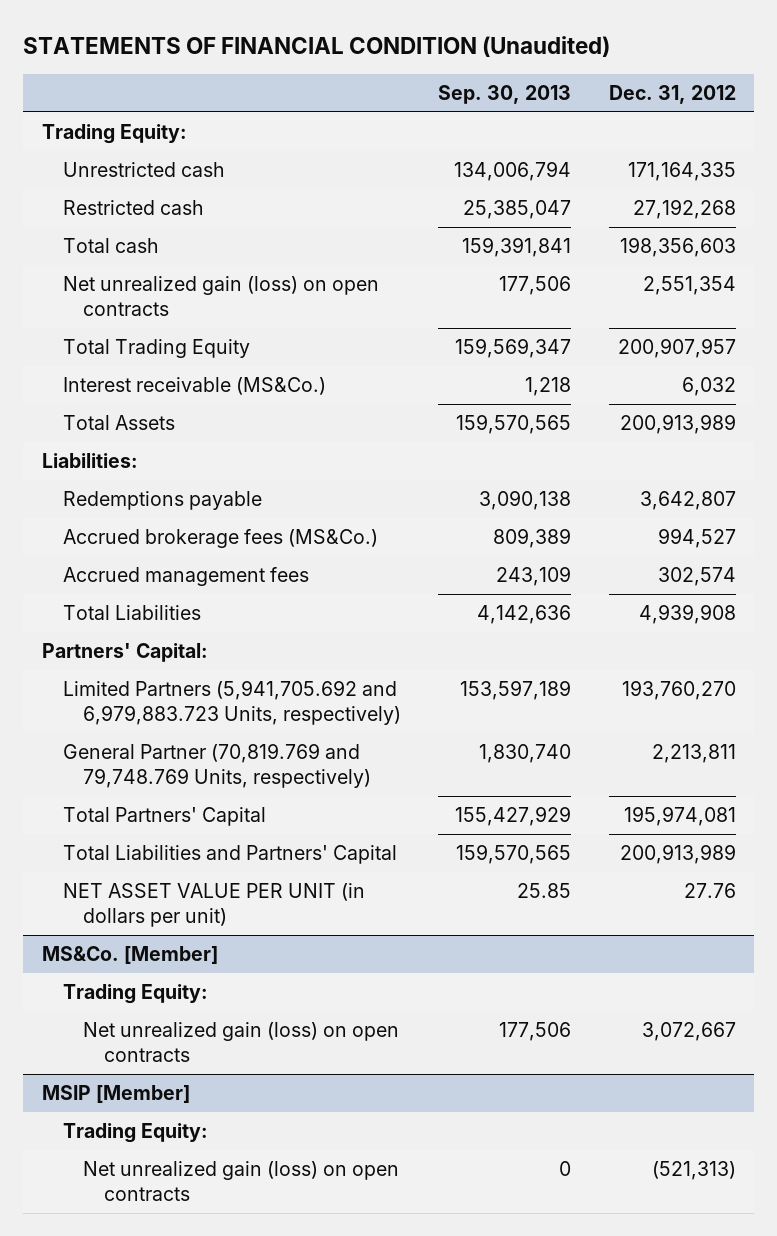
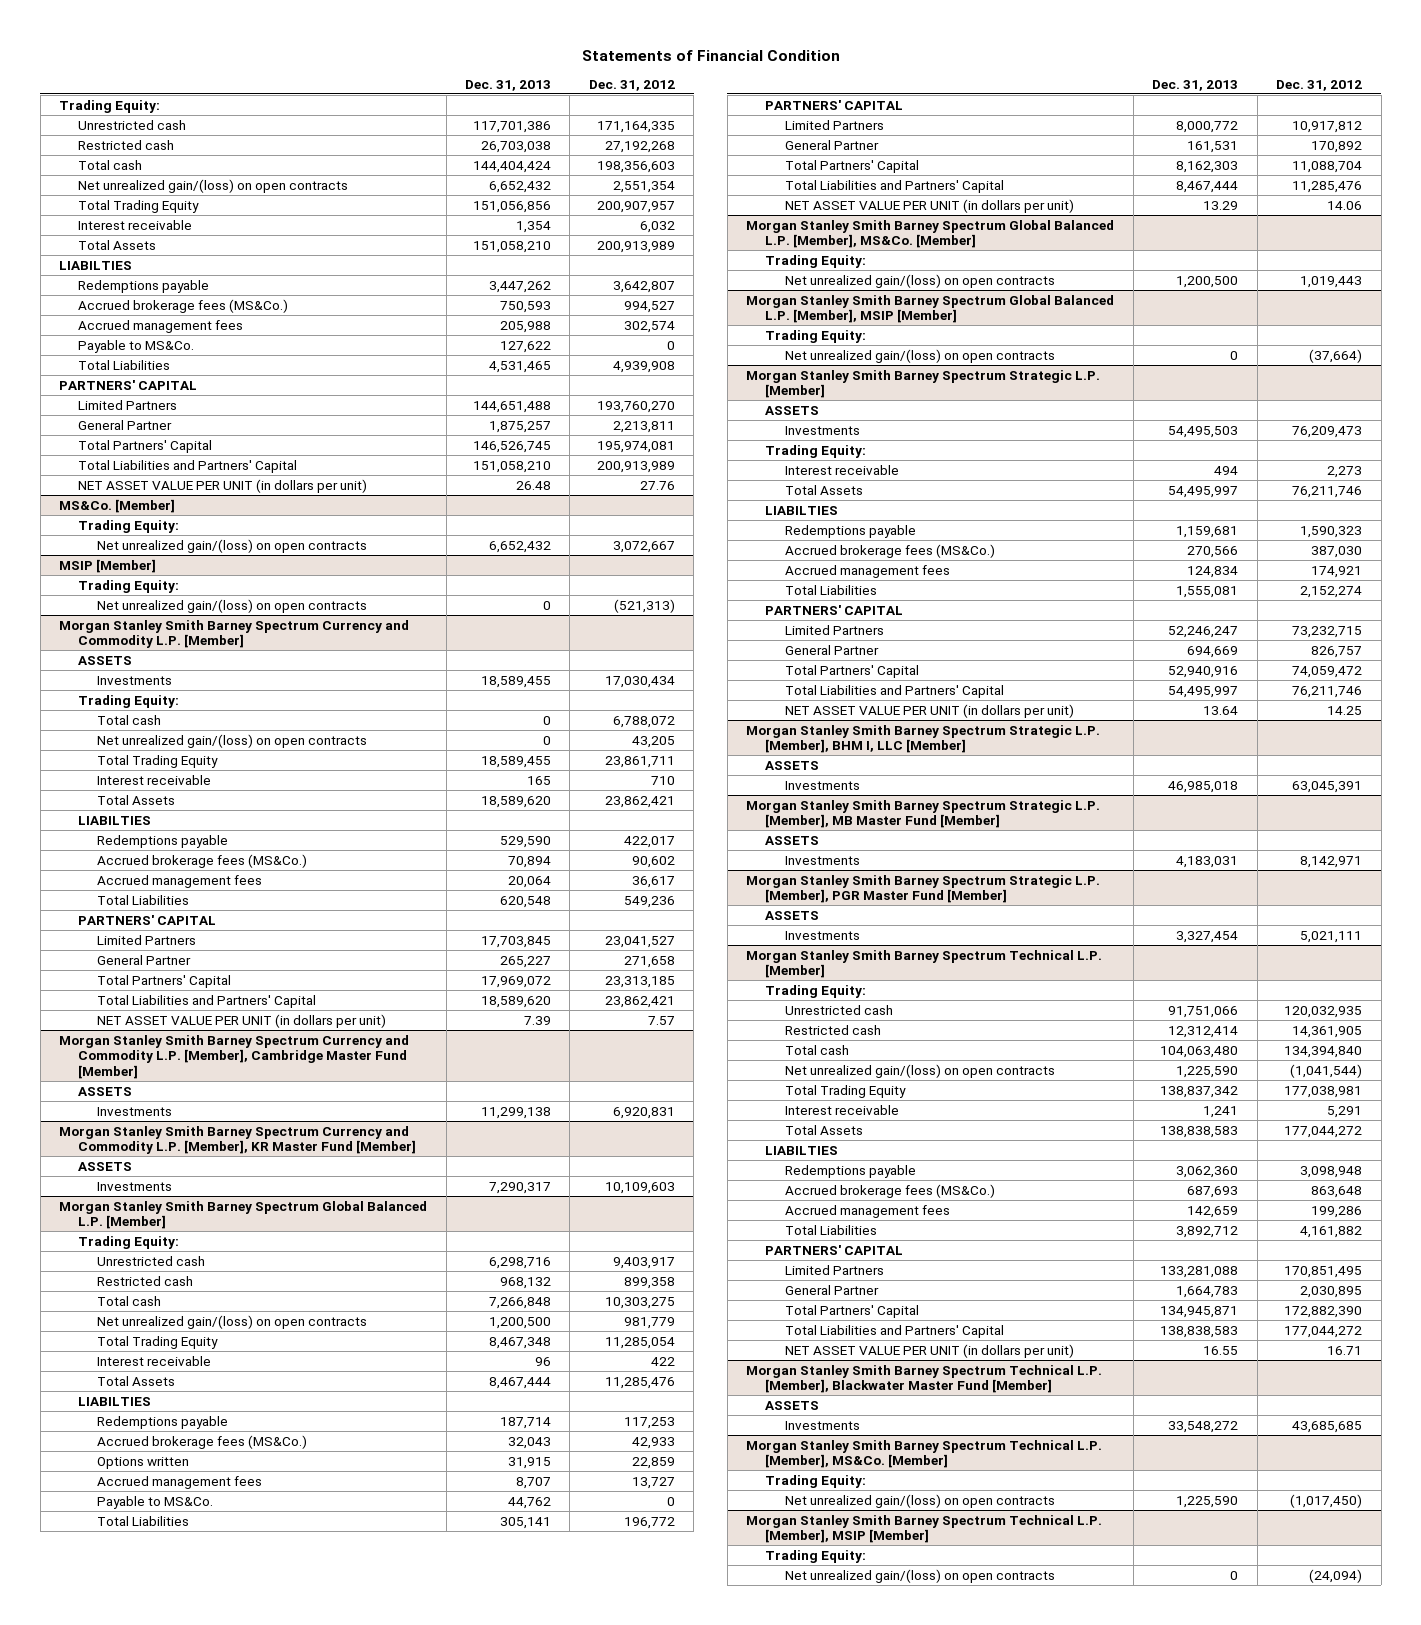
[23,35,611,57] STATEMENTS OF FINANCIAL CONDITION (Unaudited) -> [581,49,840,61] Statements of Financial Condition
[438,84,572,104] Sep. 30, 2013 -> none
none -> [464,79,551,91] Dec. 31, 2013
[62,276,379,316] Net unrealized gain (loss) on open contracts -> [78,178,349,193] Net unrealized gain/(loss) on open contracts
[62,377,326,396] Interest receivable (MS&Co.) -> [78,219,193,230] Interest receivable
[41,453,138,469] Liabilities: -> [59,260,133,270] LIABILTIES
none -> [78,339,195,353] Payable to MS&Co.
[41,643,208,663] Partners' Capital: -> [59,379,198,390] PARTNERS' CAPITAL
[62,680,402,725] Limited Partners (5,941,705.692 and 6,979,883.723 Units, respectively) -> [78,399,178,410] Limited Partners
[62,743,372,788] General Partner (70,819.769 and 79,748.769 Units, respectively) -> [78,419,173,430] General Partner
[83,1022,400,1062] Net unrealized gain (loss) on open contracts -> [97,538,368,553] Net unrealized gain/(loss) on open contracts
[83,1161,400,1201] Net unrealized gain (loss) on open contracts -> [97,598,368,613] Net unrealized gain/(loss) on open contracts
none -> [59,619,410,649] Morgan Stanley Smith Barney Spectrum Currency and Commodity L.P. [Member]
none -> [78,655,133,665] ASSETS
none -> [97,675,173,685] Investments
none -> [78,694,180,708] Trading Equity:
none -> [97,714,162,725] Total cash
none -> [97,733,368,748] Net unrealized gain/(loss) on open contracts
none -> [97,754,219,768] Total Trading Equity
none -> [97,774,212,785] Interest receivable
none -> [97,794,176,805] Total Assets
none -> [78,815,152,825] LIABILTIES
none -> [97,834,229,848] Redemptions payable
none -> [97,853,308,868] Accrued brokerage fees (MS&Co.)
none -> [97,874,263,888] Accrued management fees
none -> [97,894,190,905] Total Liabilities
none -> [78,914,217,925] PARTNERS' CAPITAL
none -> [97,934,197,945] Limited Partners
none -> [97,954,192,965] General Partner
none -> [97,974,232,988] Total Partners' Capital
none -> [97,994,317,1008] Total Liabilities and Partners' Capital
none -> [97,1013,387,1028] NET ASSET VALUE PER UNIT (in dollars per unit)
none -> [59,1034,410,1079] Morgan Stanley Smith Barney Spectrum Currency and Commodity L.P. [Member], Cambridge Master Fund [Member]
none -> [78,1086,133,1096] ASSETS
none -> [97,1106,173,1116] Investments
none -> [59,1125,417,1155] Morgan Stanley Smith Barney Spectrum Currency and Commodity L.P. [Member], KR Master Fund [Member]
none -> [78,1161,133,1171] ASSETS
none -> [97,1181,173,1191] Investments
none -> [59,1200,428,1230] Morgan Stanley Smith Barney Spectrum Global Balanced L.P. [Member]
none -> [78,1235,180,1249] Trading Equity:
none -> [97,1255,206,1266] Unrestricted cash
none -> [97,1275,194,1286] Restricted cash
none -> [97,1295,162,1306] Total cash
none -> [97,1314,368,1329] Net unrealized gain/(loss) on open contracts
none -> [97,1335,219,1349] Total Trading Equity
none -> [97,1355,212,1366] Interest receivable
none -> [97,1375,176,1386] Total Assets
none -> [78,1396,152,1406] LIABILTIES
none -> [97,1415,229,1429] Redemptions payable
none -> [97,1434,308,1449] Accrued brokerage fees (MS&Co.)
none -> [97,1456,190,1469] Options written
none -> [97,1475,263,1489] Accrued management fees
none -> [97,1495,214,1509] Payable to MS&Co.
none -> [97,1515,190,1526] Total Liabilities
none -> [765,99,904,110] PARTNERS' CAPITAL
none -> [784,119,884,130] Limited Partners
none -> [784,139,879,150] General Partner
none -> [784,159,919,173] Total Partners' Capital
none -> [784,179,1004,193] Total Liabilities and Partners' Capital
none -> [784,198,1074,213] NET ASSET VALUE PER UNIT (in dollars per unit)
none -> [746,219,1115,249] Morgan Stanley Smith Barney Spectrum Global Balanced L.P. [Member], MS&Co. [Member]
none -> [765,254,867,268] Trading Equity:
none -> [784,273,1055,288] Net unrealized gain/(loss) on open contracts
none -> [746,294,1115,324] Morgan Stanley Smith Barney Spectrum Global Balanced L.P. [Member], MSIP [Member]
none -> [765,329,867,343] Trading Equity:
none -> [784,348,1055,363] Net unrealized gain/(loss) on open contracts
none -> [746,369,1101,399] Morgan Stanley Smith Barney Spectrum Strategic L.P. [Member]
none -> [765,405,820,415] ASSETS
none -> [784,425,860,435] Investments
none -> [765,444,867,458] Trading Equity:
none -> [784,464,899,475] Interest receivable
none -> [784,484,863,495] Total Assets
none -> [765,505,839,515] LIABILTIES
none -> [784,524,916,538] Redemptions payable
none -> [784,543,995,558] Accrued brokerage fees (MS&Co.)
none -> [784,564,950,578] Accrued management fees
none -> [784,584,877,595] Total Liabilities
none -> [765,604,904,615] PARTNERS' CAPITAL
none -> [784,624,884,635] Limited Partners
none -> [784,644,879,655] General Partner
none -> [784,664,919,678] Total Partners' Capital
none -> [784,684,1004,698] Total Liabilities and Partners' Capital
none -> [784,703,1074,718] NET ASSET VALUE PER UNIT (in dollars per unit)
none -> [746,724,1101,754] Morgan Stanley Smith Barney Spectrum Strategic L.P. [Member], BHM I, LLC [Member]
none -> [765,760,820,770] ASSETS
none -> [784,780,860,790] Investments
none -> [746,799,1101,829] Morgan Stanley Smith Barney Spectrum Strategic L.P. [Member], MB Master Fund [Member]
none -> [765,835,820,845] ASSETS
none -> [784,855,860,865] Investments
none -> [746,874,1101,904] Morgan Stanley Smith Barney Spectrum Strategic L.P. [Member], PGR Master Fund [Member]
none -> [765,910,820,920] ASSETS
none -> [784,930,860,940] Investments
none -> [746,949,1103,979] Morgan Stanley Smith Barney Spectrum Technical L.P. [Member]
none -> [765,984,867,998] Trading Equity:
none -> [784,1004,893,1015] Unrestricted cash
none -> [784,1024,881,1035] Restricted cash
none -> [784,1044,849,1055] Total cash
none -> [784,1063,1055,1078] Net unrealized gain/(loss) on open contracts
none -> [784,1084,906,1098] Total Trading Equity
none -> [784,1104,899,1115] Interest receivable
none -> [784,1124,863,1135] Total Assets
none -> [765,1145,839,1155] LIABILTIES
none -> [784,1164,916,1178] Redemptions payable
none -> [784,1183,995,1198] Accrued brokerage fees (MS&Co.)
none -> [784,1204,950,1218] Accrued management fees
none -> [784,1224,877,1235] Total Liabilities
none -> [765,1244,904,1255] PARTNERS' CAPITAL
none -> [784,1264,884,1275] Limited Partners
none -> [784,1284,879,1295] General Partner
none -> [784,1304,919,1318] Total Partners' Capital
none -> [784,1324,1004,1338] Total Liabilities and Partners' Capital
none -> [784,1343,1074,1358] NET ASSET VALUE PER UNIT (in dollars per unit)
none -> [746,1364,1103,1394] Morgan Stanley Smith Barney Spectrum Technical L.P. [Member], Blackwater Master Fund [Member]
none -> [765,1400,820,1410] ASSETS
none -> [784,1420,860,1430] Investments
none -> [746,1439,1103,1469] Morgan Stanley Smith Barney Spectrum Technical L.P. [Member], MS&Co. [Member]
none -> [765,1474,867,1488] Trading Equity:
none -> [784,1493,1055,1508] Net unrealized gain/(loss) on open contracts
none -> [746,1514,1103,1544] Morgan Stanley Smith Barney Spectrum Technical L.P. [Member], MSIP [Member]
none -> [765,1549,867,1563] Trading Equity:
none -> [784,1568,1055,1583] Net unrealized gain/(loss) on open contracts

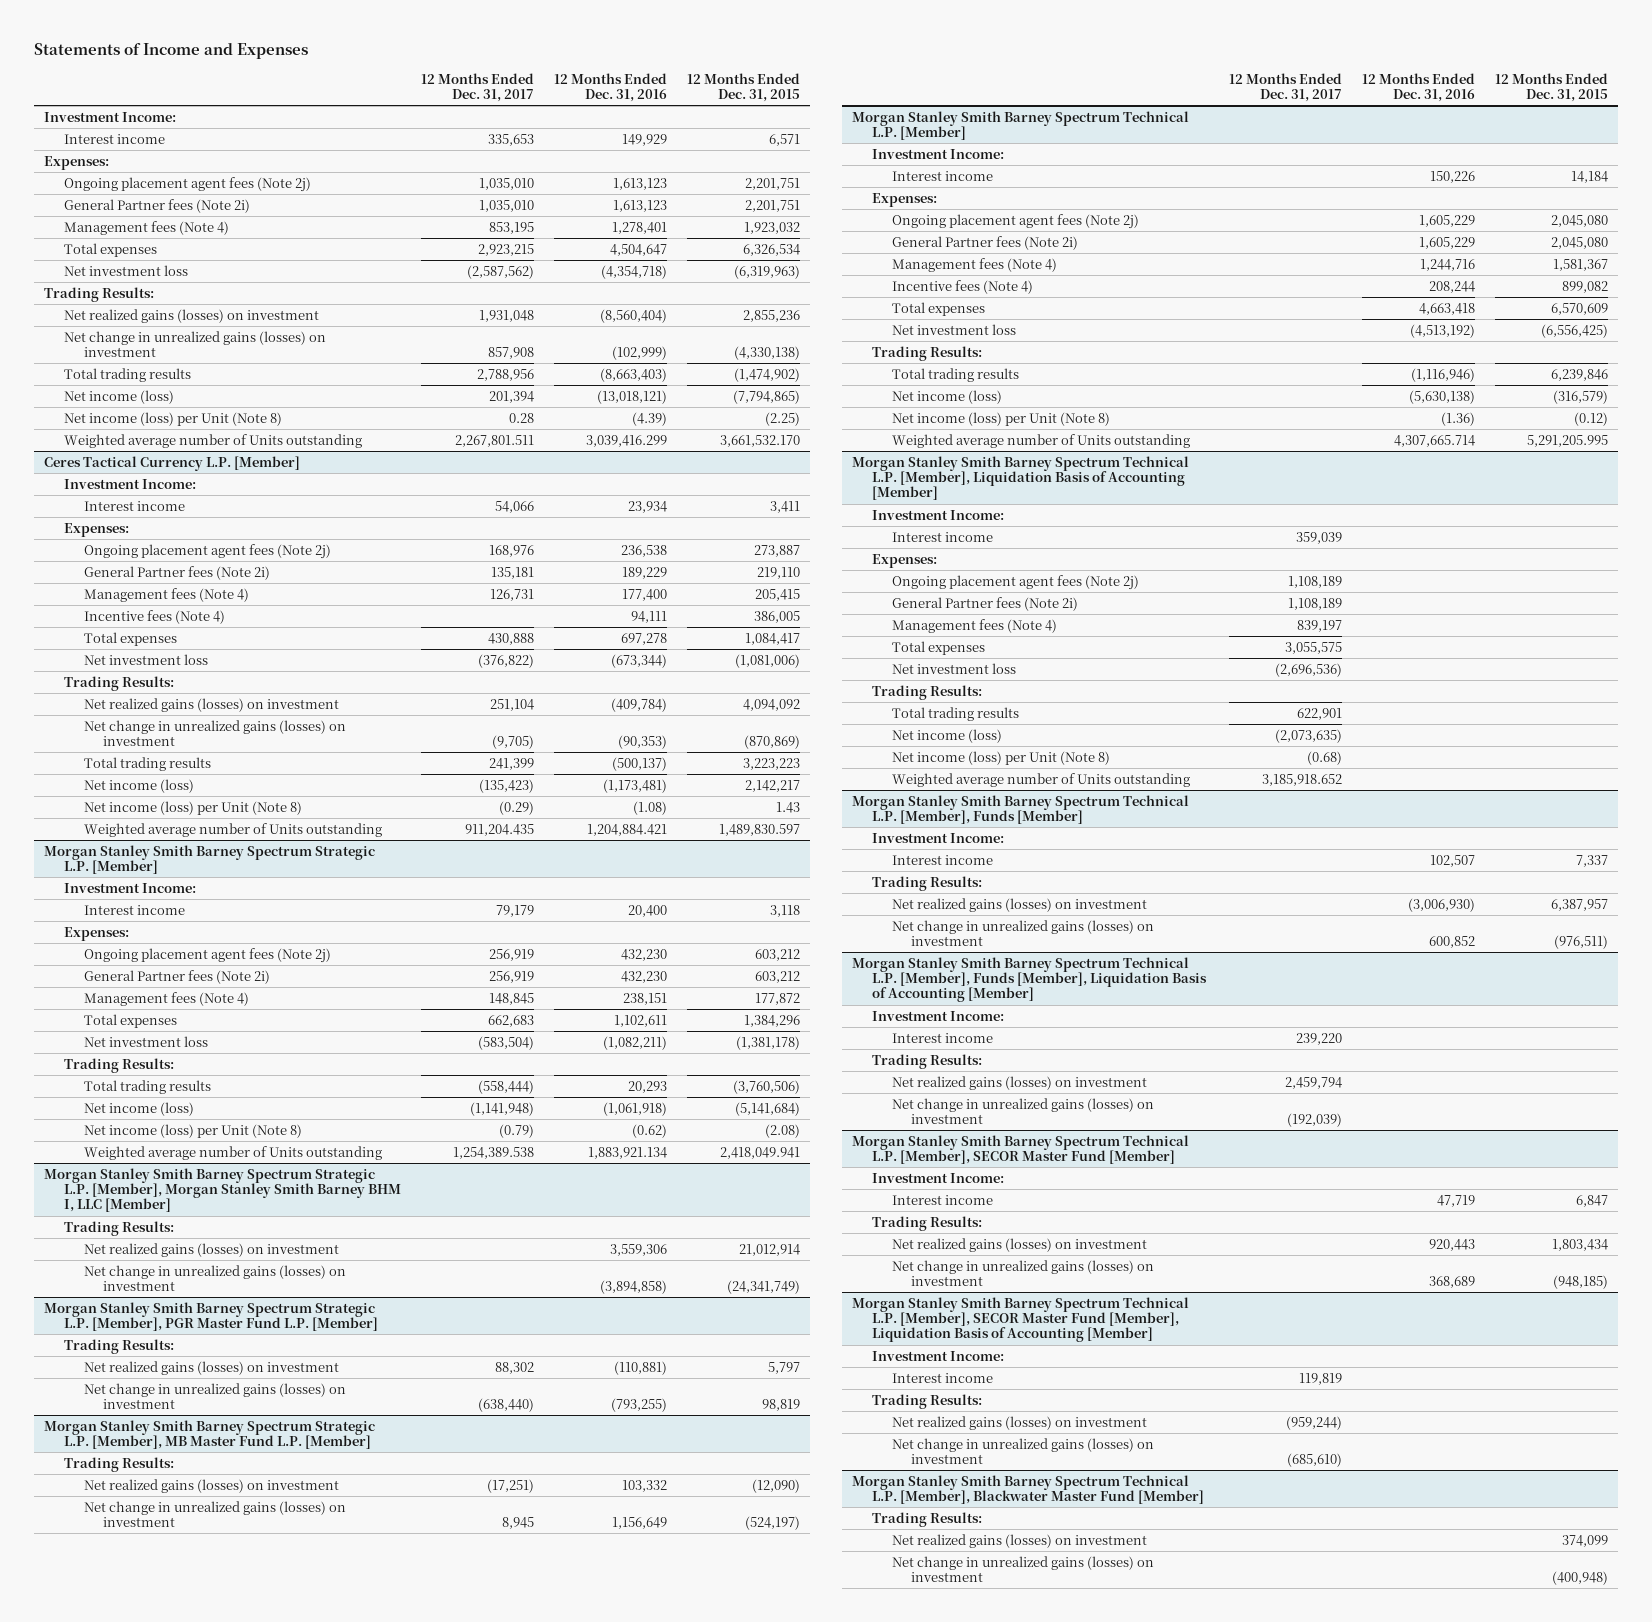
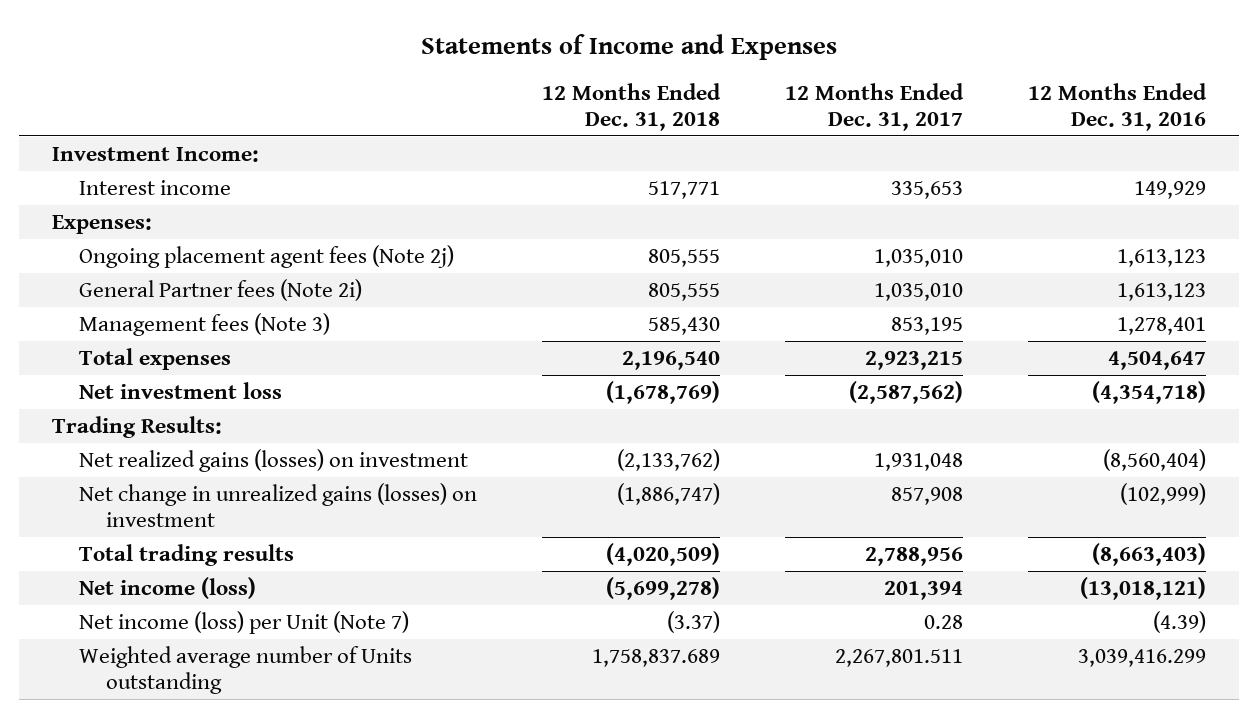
[686,72,800,102] 12 Months Ended Dec. 31, 2015 -> none
none -> [541,83,721,131] 12 Months Ended Dec. 31, 2018
[64,220,230,235] Management fees (Note 4) -> [78,312,330,336] Management fees (Note 3)
[64,411,283,426] Net income (loss) per Unit (Note 8) -> [78,610,409,634] Net income (loss) per Unit (Note 7)
[44,455,301,471] Ceres Tactical Currency L.P. [Member] -> none
[64,478,197,489] Investment Income: -> none
[83,500,185,511] Interest income -> none
[64,522,130,537] Expenses: -> none
[83,543,331,559] Ongoing placement agent fees (Note 2j) -> none
[83,565,270,580] General Partner fees (Note 2i) -> none
[83,587,249,602] Management fees (Note 4) -> none
[83,609,225,624] Incentive fees (Note 4) -> none
[83,631,177,646] Total expenses -> none
[83,653,208,665] Net investment loss -> none
[64,675,175,691] Trading Results: -> none
[83,697,339,712] Net realized gains (losses) on investment -> none
[83,719,346,747] Net change in unrealized gains (losses) on investment -> none
[83,756,211,771] Total trading results -> none
[83,778,194,793] Net income (loss) -> none
[83,800,302,815] Net income (loss) per Unit (Note 8) -> none
[83,822,382,837] Weighted average number of Units outstanding -> none
[44,844,376,875] Morgan Stanley Smith Barney Spectrum Strategic L.P. [Member] -> none
[64,882,197,893] Investment Income: -> none
[83,904,185,915] Interest income -> none
[64,926,130,941] Expenses: -> none
[83,947,331,963] Ongoing placement agent fees (Note 2j) -> none
[83,969,270,984] General Partner fees (Note 2i) -> none
[83,991,249,1006] Management fees (Note 4) -> none
[83,1013,177,1028] Total expenses -> none
[83,1035,208,1047] Net investment loss -> none
[64,1057,175,1073] Trading Results: -> none
[83,1079,211,1094] Total trading results -> none
[83,1101,194,1116] Net income (loss) -> none
[83,1123,302,1138] Net income (loss) per Unit (Note 8) -> none
[83,1145,382,1160] Weighted average number of Units outstanding -> none
[44,1167,402,1213] Morgan Stanley Smith Barney Spectrum Strategic L.P. [Member], Morgan Stanley Smith Barney BHM I, LLC [Member] -> none
[64,1220,175,1236] Trading Results: -> none
[83,1242,339,1257] Net realized gains (losses) on investment -> none
[83,1264,346,1292] Net change in unrealized gains (losses) on investment -> none
[44,1301,379,1332] Morgan Stanley Smith Barney Spectrum Strategic L.P. [Member], PGR Master Fund L.P. [Member] -> none
[64,1338,175,1354] Trading Results: -> none
[83,1360,339,1375] Net realized gains (losses) on investment -> none
[83,1382,346,1410] Net change in unrealized gains (losses) on investment -> none
[44,1419,376,1450] Morgan Stanley Smith Barney Spectrum Strategic L.P. [Member], MB Master Fund L.P. [Member] -> none
[64,1456,175,1472] Trading Results: -> none
[83,1478,339,1493] Net realized gains (losses) on investment -> none
[83,1500,346,1528] Net change in unrealized gains (losses) on investment -> none
[852,110,1190,141] Morgan Stanley Smith Barney Spectrum Technical L.P. [Member] -> none
[872,148,1005,159] Investment Income: -> none
[891,170,993,181] Interest income -> none
[872,192,938,207] Expenses: -> none
[891,213,1139,229] Ongoing placement agent fees (Note 2j) -> none
[891,235,1078,250] General Partner fees (Note 2i) -> none
[891,257,1057,272] Management fees (Note 4) -> none
[891,279,1033,294] Incentive fees (Note 4) -> none
[891,301,985,316] Total expenses -> none
[891,323,1016,335] Net investment loss -> none
[872,345,983,361] Trading Results: -> none
[891,367,1019,382] Total trading results -> none
[891,389,1002,404] Net income (loss) -> none
[891,411,1110,426] Net income (loss) per Unit (Note 8) -> none
[891,433,1190,448] Weighted average number of Units outstanding -> none
[852,455,1190,501] Morgan Stanley Smith Barney Spectrum Technical L.P. [Member], Liquidation Basis of Accounting [Member] -> none
[872,509,1005,520] Investment Income: -> none
[891,531,993,542] Interest income -> none
[872,553,938,568] Expenses: -> none
[891,574,1139,590] Ongoing placement agent fees (Note 2j) -> none
[891,596,1078,611] General Partner fees (Note 2i) -> none
[891,618,1057,633] Management fees (Note 4) -> none
[891,640,985,655] Total expenses -> none
[891,662,1016,674] Net investment loss -> none
[872,684,983,700] Trading Results: -> none
[891,706,1019,721] Total trading results -> none
[891,728,1002,743] Net income (loss) -> none
[891,750,1110,765] Net income (loss) per Unit (Note 8) -> none
[891,772,1190,787] Weighted average number of Units outstanding -> none
[852,794,1190,825] Morgan Stanley Smith Barney Spectrum Technical L.P. [Member], Funds [Member] -> none
[872,832,1005,843] Investment Income: -> none
[891,854,993,865] Interest income -> none
[872,875,983,891] Trading Results: -> none
[891,897,1147,912] Net realized gains (losses) on investment -> none
[891,919,1154,947] Net change in unrealized gains (losses) on investment -> none
[852,956,1208,1003] Morgan Stanley Smith Barney Spectrum Technical L.P. [Member], Funds [Member], Liquidation Basis of Accounting [Member] -> none
[872,1010,1005,1021] Investment Income: -> none
[891,1032,993,1043] Interest income -> none
[872,1053,983,1069] Trading Results: -> none
[891,1075,1147,1090] Net realized gains (losses) on investment -> none
[891,1097,1154,1125] Net change in unrealized gains (losses) on investment -> none
[852,1134,1190,1165] Morgan Stanley Smith Barney Spectrum Technical L.P. [Member], SECOR Master Fund [Member] -> none
[872,1172,1005,1183] Investment Income: -> none
[891,1194,993,1205] Interest income -> none
[872,1215,983,1231] Trading Results: -> none
[891,1237,1147,1252] Net realized gains (losses) on investment -> none
[891,1259,1154,1287] Net change in unrealized gains (losses) on investment -> none
[852,1296,1190,1343] Morgan Stanley Smith Barney Spectrum Technical L.P. [Member], SECOR Master Fund [Member], Liquidation Basis of Accounting [Member] -> none
[872,1350,1005,1361] Investment Income: -> none
[891,1372,993,1383] Interest income -> none
[872,1393,983,1409] Trading Results: -> none
[891,1415,1147,1430] Net realized gains (losses) on investment -> none
[891,1437,1154,1465] Net change in unrealized gains (losses) on investment -> none
[852,1474,1205,1505] Morgan Stanley Smith Barney Spectrum Technical L.P. [Member], Blackwater Master Fund [Member] -> none
[872,1511,983,1527] Trading Results: -> none
[891,1533,1147,1548] Net realized gains (losses) on investment -> none
[891,1555,1154,1583] Net change in unrealized gains (losses) on investment -> none

